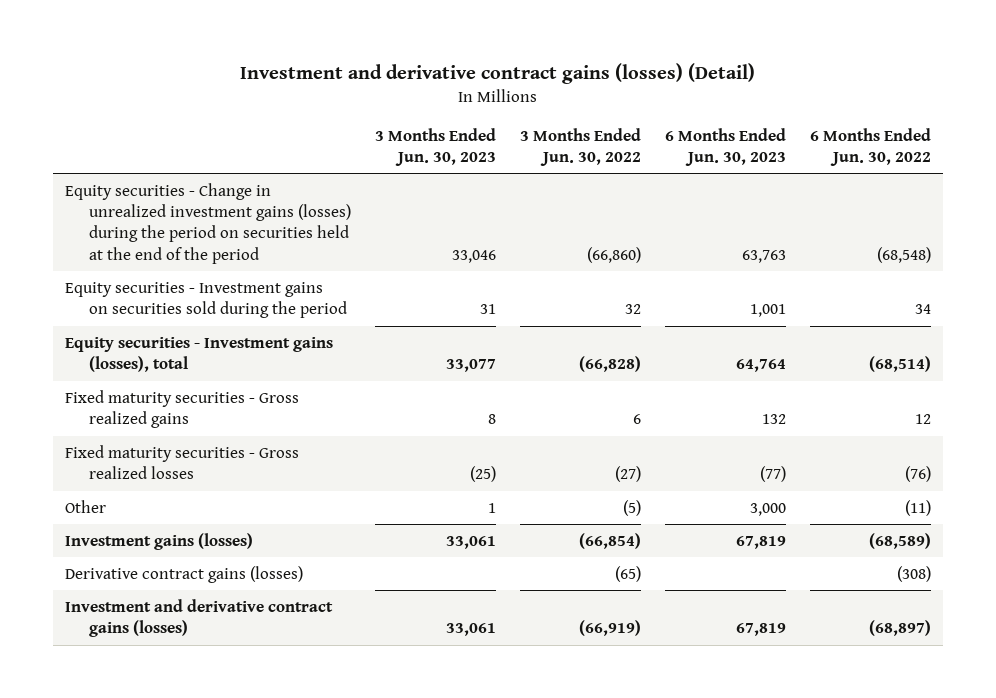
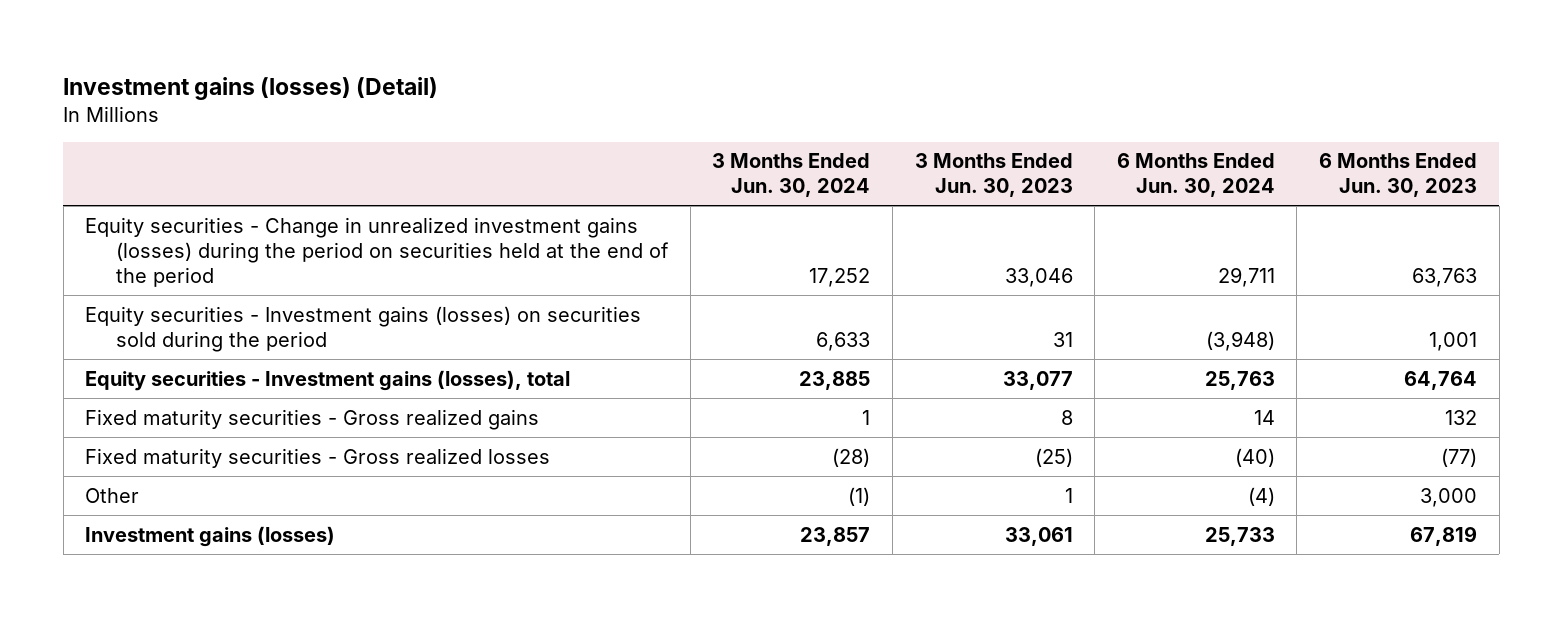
[240,63,756,85] Investment and derivative contract gains (losses) (Detail) -> [63,76,439,100] Investment gains (losses) (Detail)
[519,127,641,166] 3 Months Ended Jun. 30, 2022 -> none
[810,127,932,166] 6 Months Ended Jun. 30, 2022 -> none
none -> [712,153,871,198] 3 Months Ended Jun. 30, 2024
none -> [1116,153,1275,198] 6 Months Ended Jun. 30, 2024
[65,281,347,319] Equity securities - Investment gains on securities sold during the period -> [85,305,642,352] Equity securities - Investment gains (losses) on securities sold during the period
[65,565,304,583] Derivative contract gains (losses) -> none
[65,598,334,638] Investment and derivative contract gains (losses) -> none

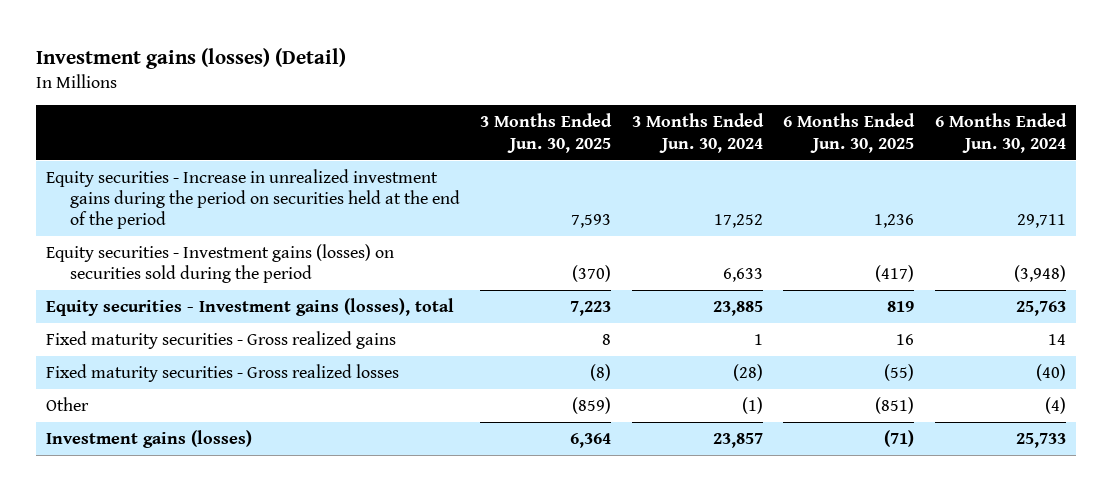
[914,153,1073,198] 3 Months Ended Jun. 30, 2023 -> none
[1318,153,1477,198] 6 Months Ended Jun. 30, 2023 -> none
none -> [480,113,613,153] 3 Months Ended Jun. 30, 2025
none -> [783,113,916,153] 6 Months Ended Jun. 30, 2025
[85,216,670,287] Equity securities - Change in unrealized investment gains (losses) during the period on securities held at the end of the period -> [46,168,460,230] Equity securities - Increase in unrealized investment gains during the period on securities held at the end of the period

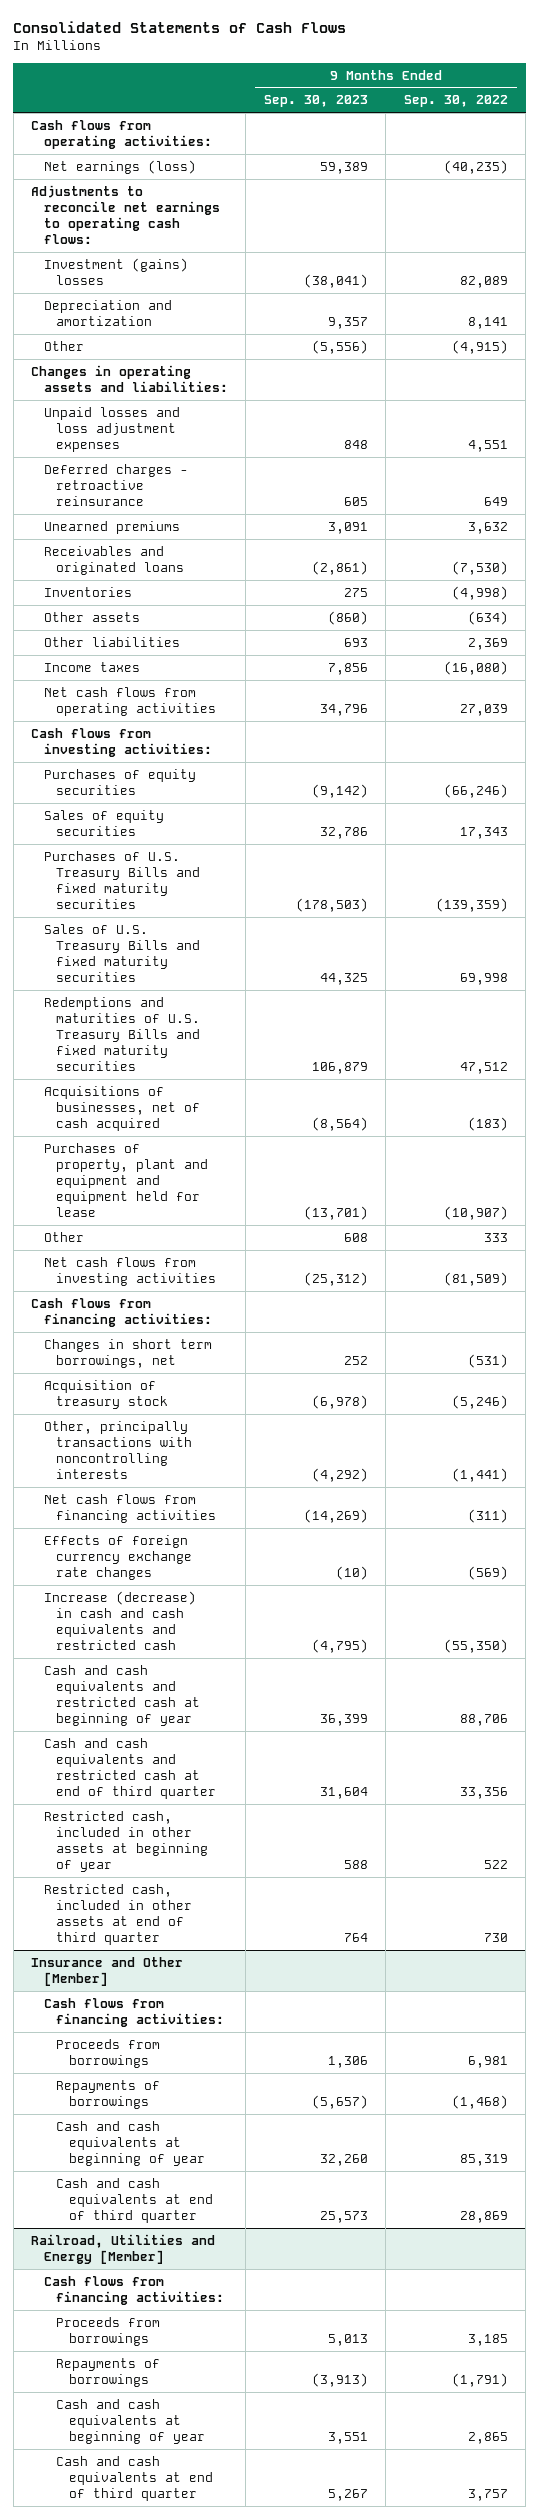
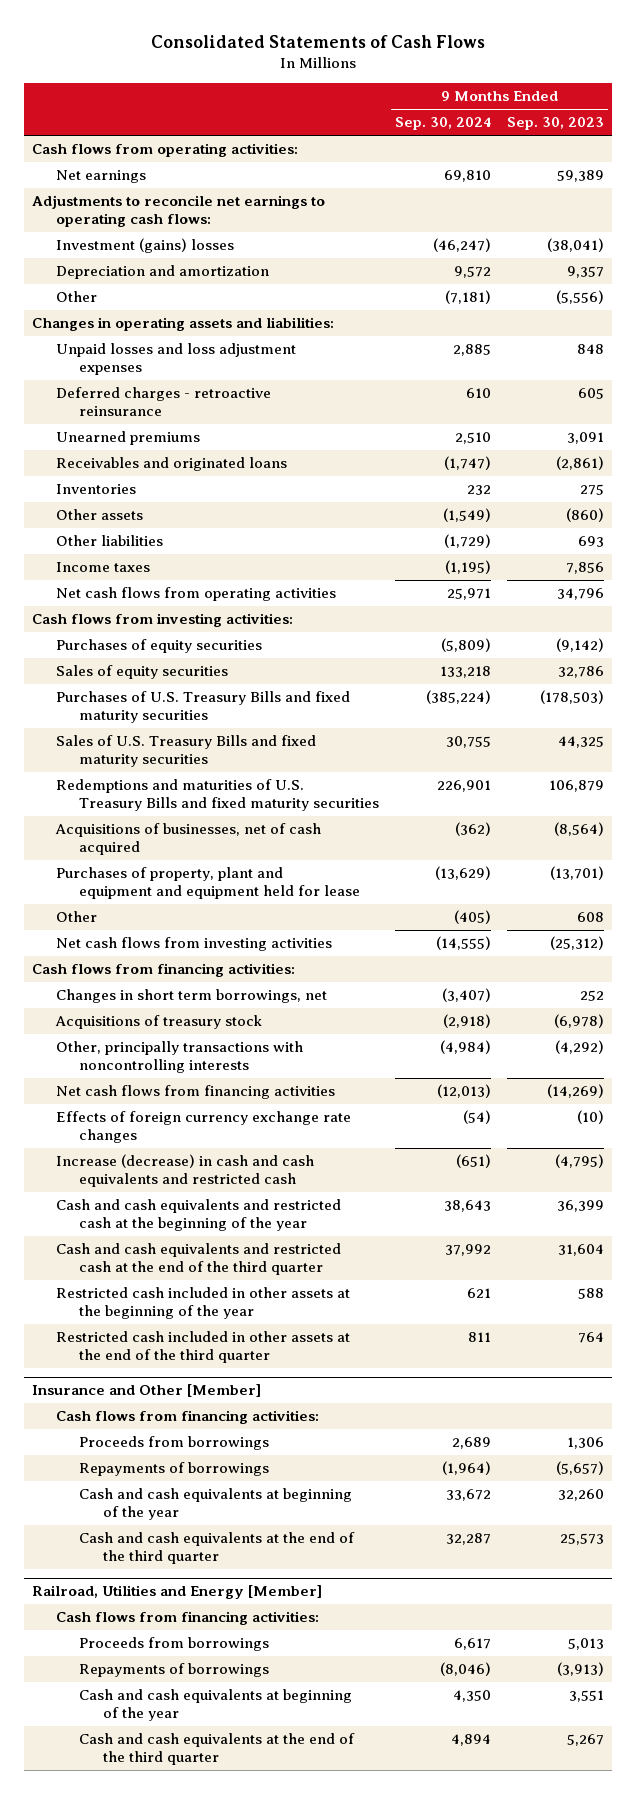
[403,95,508,108] Sep. 30, 2022 -> none
none -> [395,117,492,131] Sep. 30, 2024
[43,159,196,174] Net earnings (loss) -> [55,170,146,184] Net earnings
[43,1379,169,1409] Acquisition of treasury stock -> [54,1015,262,1030] Acquisitions of treasury stock
[43,1664,201,1726] Cash and cash equivalents and restricted cash at beginning of year -> [55,1199,341,1232] Cash and cash equivalents and restricted cash at the beginning of the year
[43,1737,217,1799] Cash and cash equivalents and restricted cash at end of third quarter -> [55,1243,341,1276] Cash and cash equivalents and restricted cash at the end of the third quarter
[43,1810,209,1872] Restricted cash, included in other assets at beginning of year -> [55,1287,350,1320] Restricted cash included in other assets at the beginning of the year
[43,1883,193,1945] Restricted cash, included in other assets at end of third quarter -> [55,1331,350,1364] Restricted cash included in other assets at the end of the third quarter
[56,2120,205,2166] Cash and cash equivalents at beginning of year -> [79,1488,353,1521] Cash and cash equivalents at beginning of the year
[56,2177,213,2223] Cash and cash equivalents at end of third quarter -> [79,1532,356,1565] Cash and cash equivalents at the end of the third quarter
[56,2398,205,2444] Cash and cash equivalents at beginning of year -> [79,1689,353,1722] Cash and cash equivalents at beginning of the year
[56,2455,213,2501] Cash and cash equivalents at end of third quarter -> [79,1733,356,1766] Cash and cash equivalents at the end of the third quarter

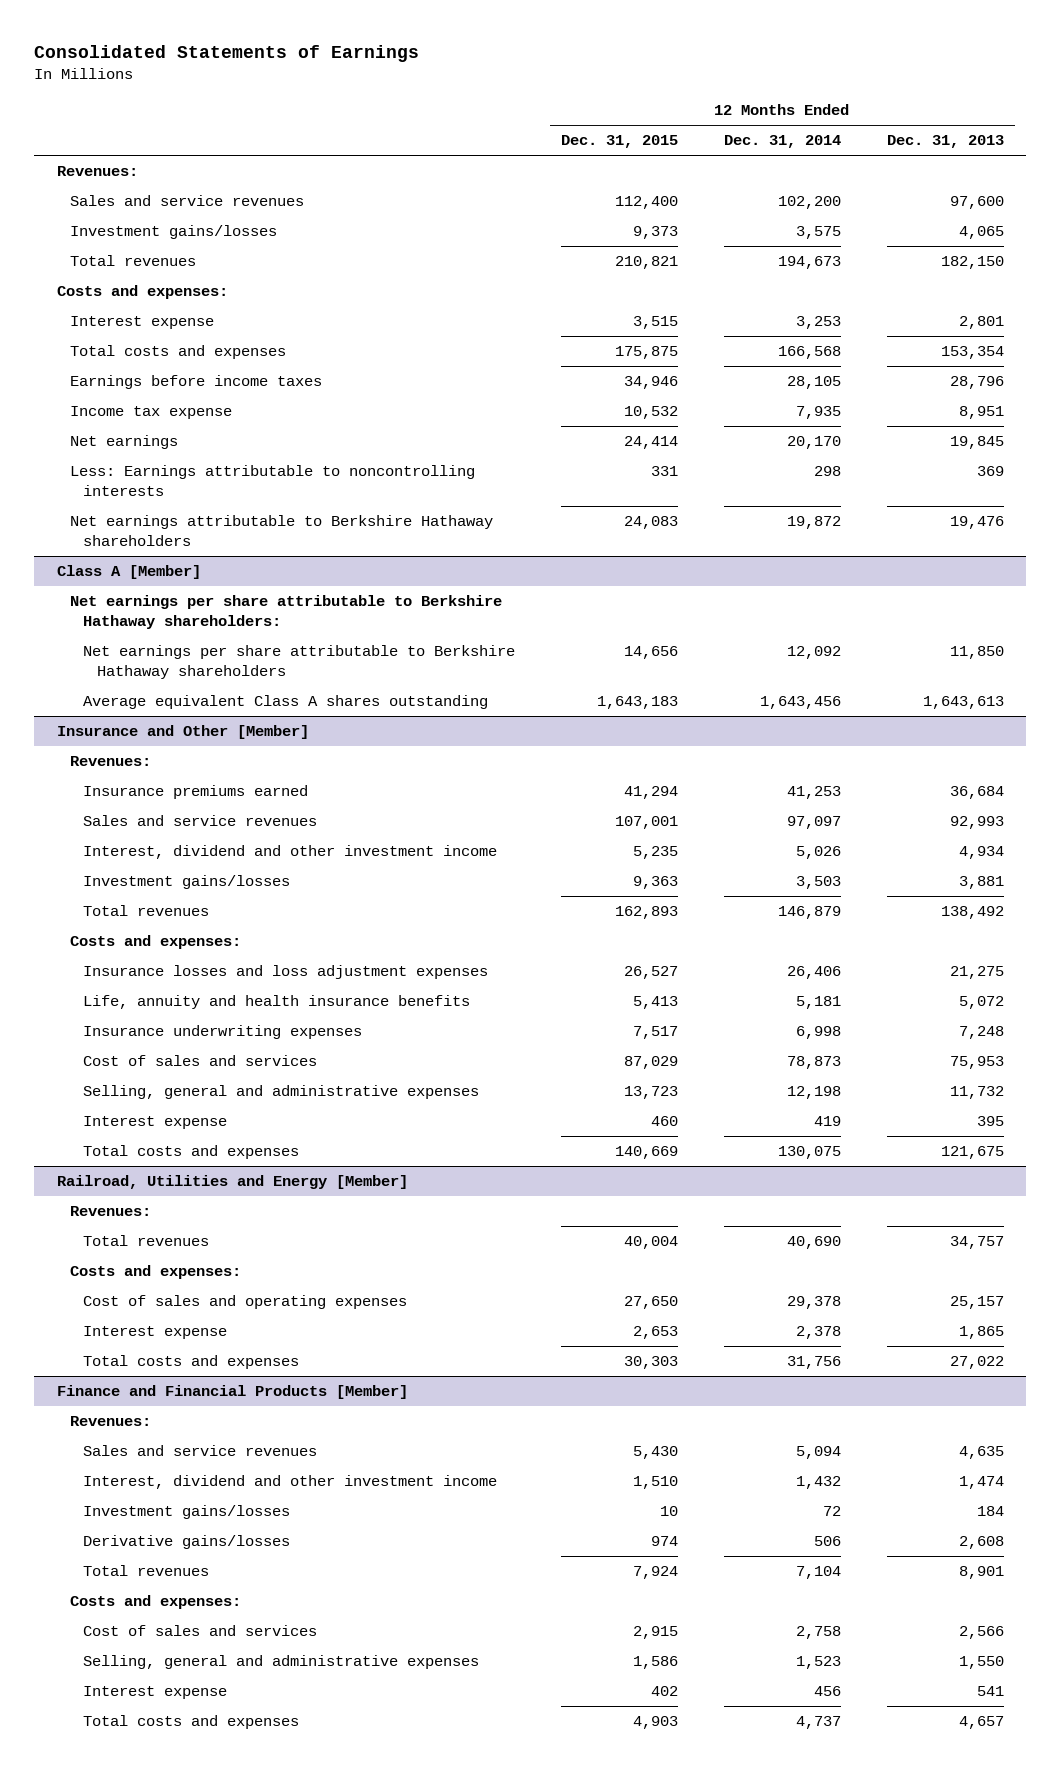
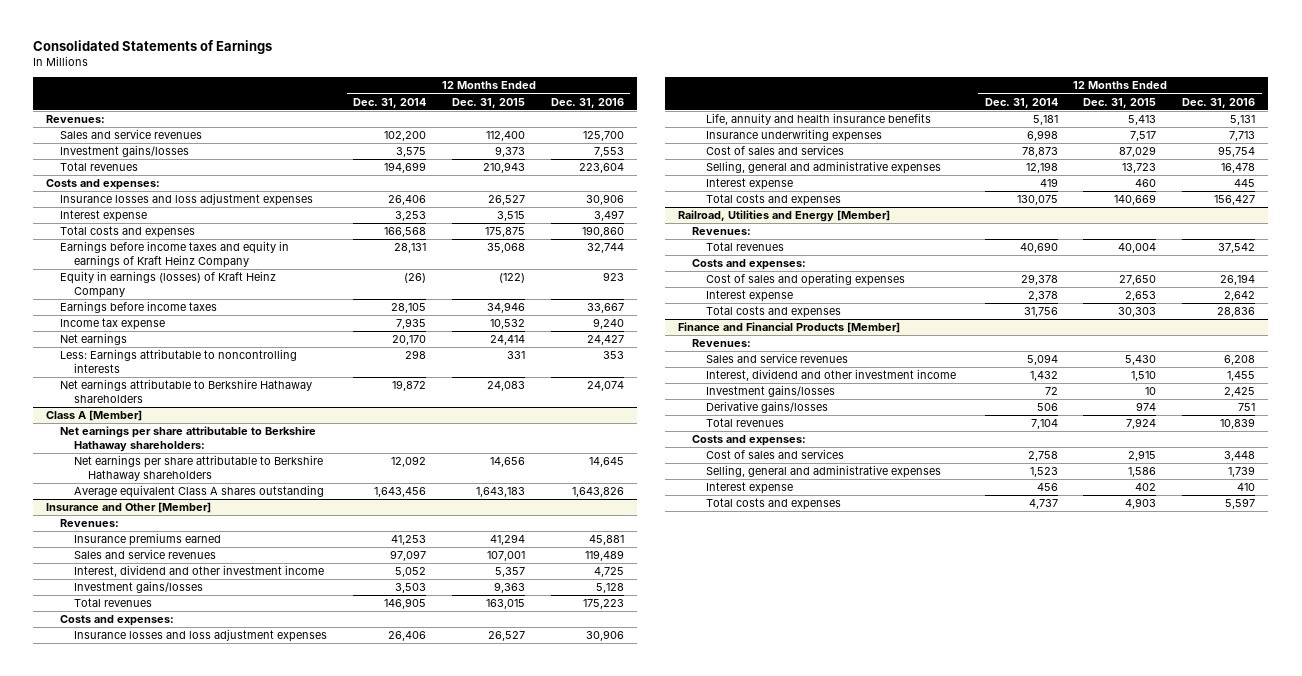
[886,135,1004,149] Dec. 31, 2013 -> none
none -> [550,97,624,108] Dec. 31, 2016
[614,256,678,270] 210,821 -> [483,162,526,174] 210,943
[777,256,841,270] 194,673 -> [384,162,427,174] 194,699
none -> [60,193,314,207] Insurance losses and loss adjustment expenses
none -> [60,241,290,268] Earnings before income taxes and equity in earnings of Kraft Heinz Company
none -> [60,271,277,298] Equity in earnings (losses) of Kraft Heinz Company
[632,846,678,860] 5,235 -> [495,567,526,578] 5,357
[795,846,841,860] 5,026 -> [395,567,427,578] 5,052
[614,906,678,920] 162,893 -> [486,599,526,610] 163,015
[777,906,841,920] 146,879 -> [384,598,427,610] 146,905

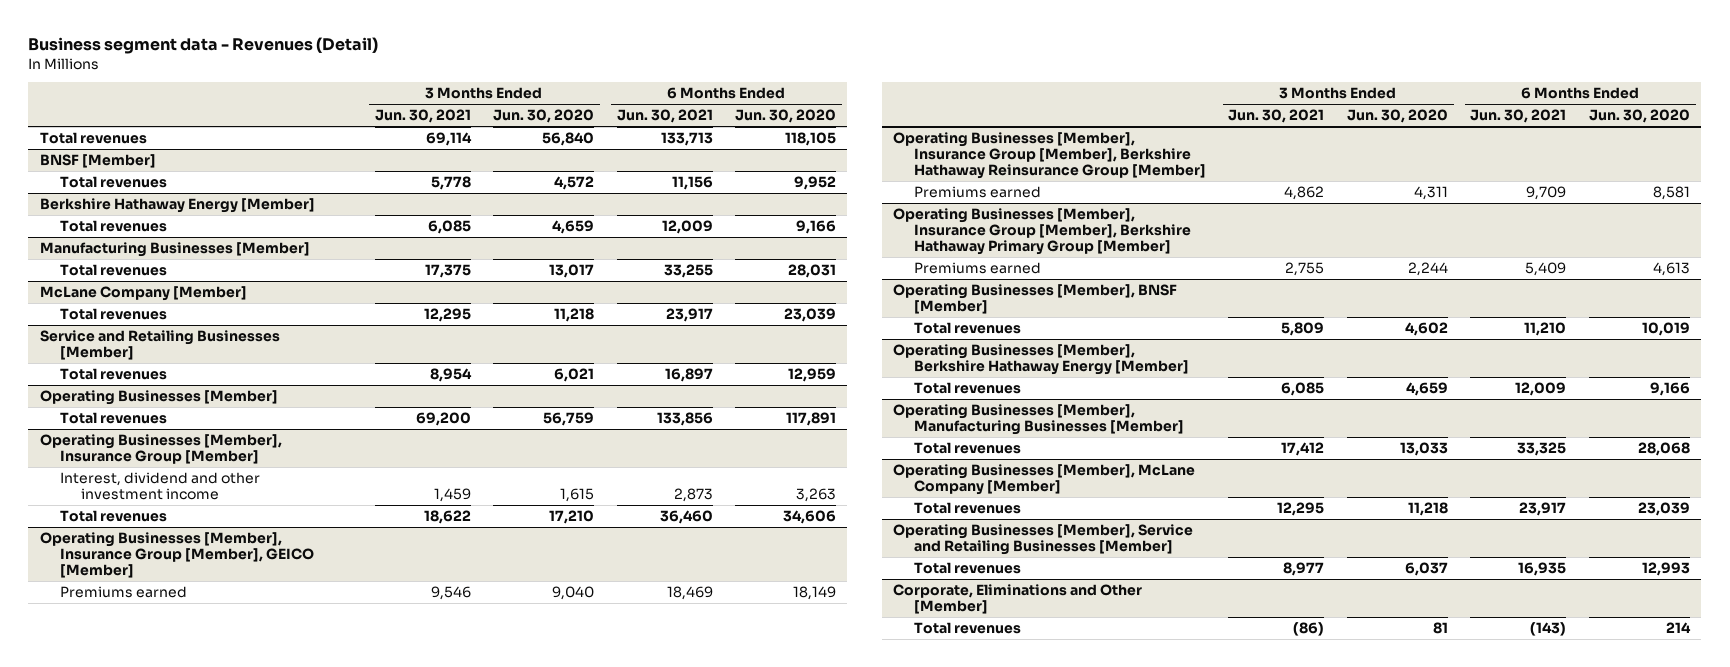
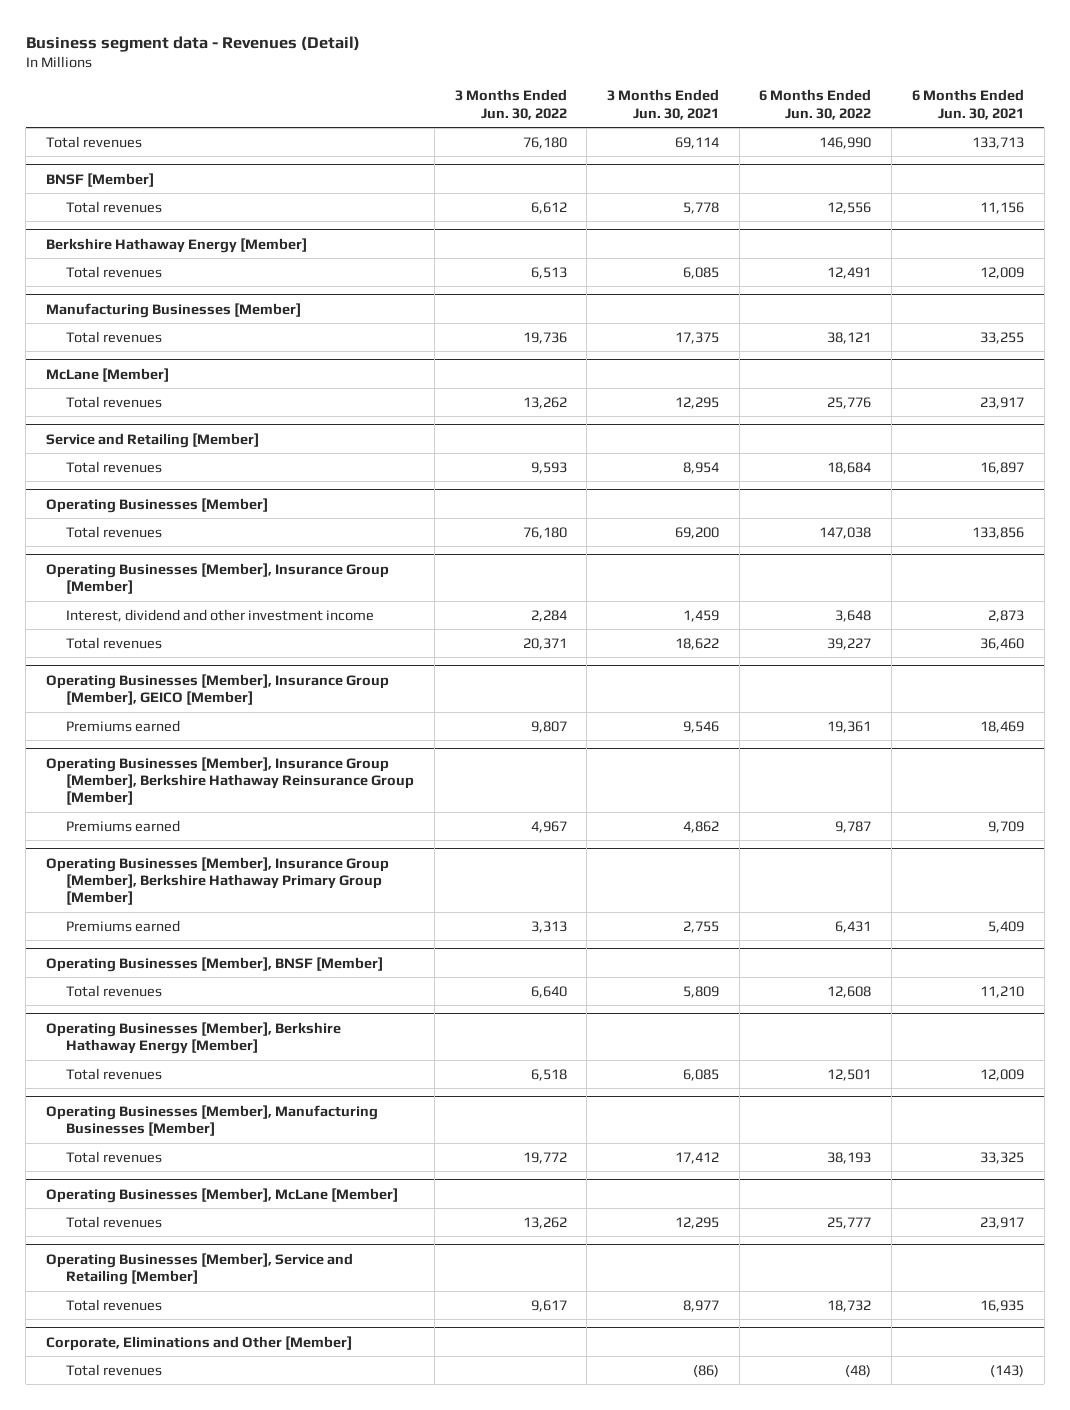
[493,109,595,124] Jun. 30, 2020 -> none
[735,109,837,124] Jun. 30, 2020 -> none
none -> [454,89,567,120] 3 Months Ended Jun. 30, 2022
none -> [759,89,872,120] 6 Months Ended Jun. 30, 2022
[39,286,247,302] McLane Company [Member] -> [45,367,169,382] McLane [Member]
[39,330,280,361] Service and Retailing Businesses [Member] -> [45,432,259,448] Service and Retailing [Member]
[893,464,1196,496] Operating Businesses [Member], McLane Company [Member] -> [45,1187,398,1203] Operating Businesses [Member], McLane [Member]
[893,524,1194,556] Operating Businesses [Member], Service and Retailing Businesses [Member] -> [45,1252,353,1286] Operating Businesses [Member], Service and Retailing [Member]

